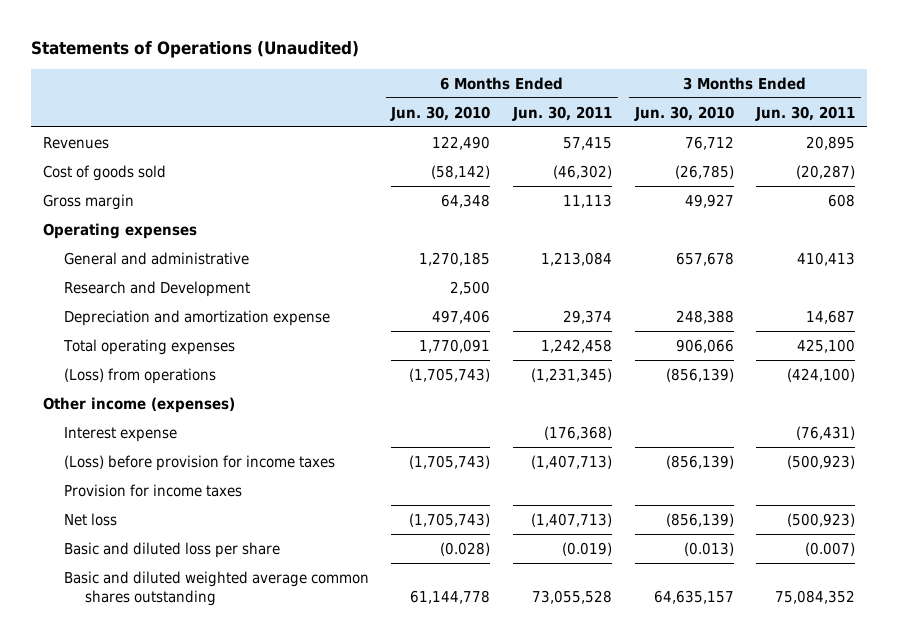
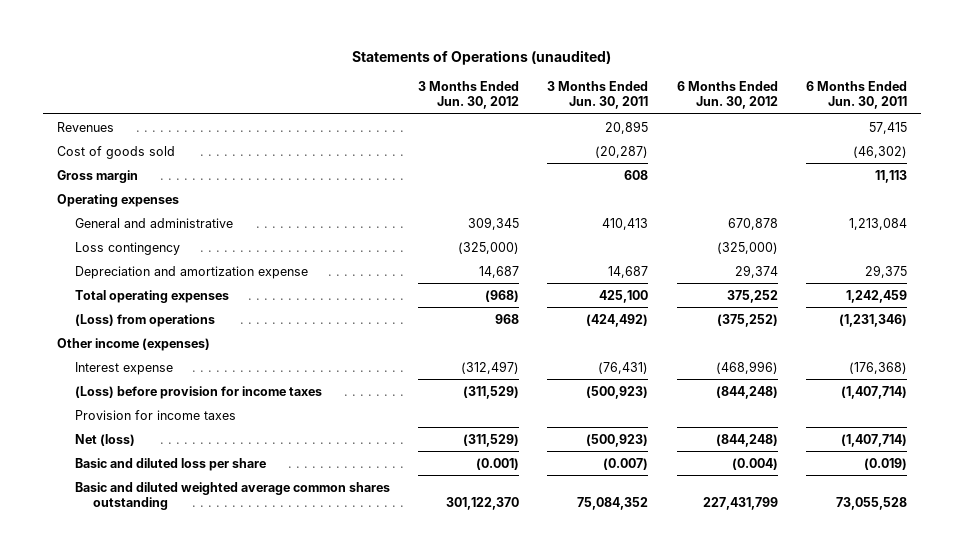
[31,41,360,59] Statements of Operations (Unaudited) -> [351,49,611,65] Statements of Operations (unaudited)
[390,105,491,121] Jun. 30, 2010 -> none
[633,105,734,121] Jun. 30, 2010 -> none
none -> [418,80,520,109] 3 Months Ended Jun. 30, 2012
none -> [676,80,778,109] 6 Months Ended Jun. 30, 2012
[63,280,250,297] Research and Development -> none
none -> [74,241,180,255] Loss contingency
[562,309,612,324] 29,374 -> [865,264,908,278] 29,375
[540,338,612,353] 1,242,458 -> [846,289,908,303] 1,242,459
[530,367,612,382] (1,231,345) -> [839,313,908,327] (1,231,346)
[787,367,856,382] (424,100) -> [586,313,649,327] (424,492)
[530,454,612,469] (1,407,713) -> [841,385,908,399] (1,407,714)
[63,512,117,526] Net loss -> [74,433,135,446] Net (loss)
[530,512,612,527] (1,407,713) -> [841,433,908,447] (1,407,714)

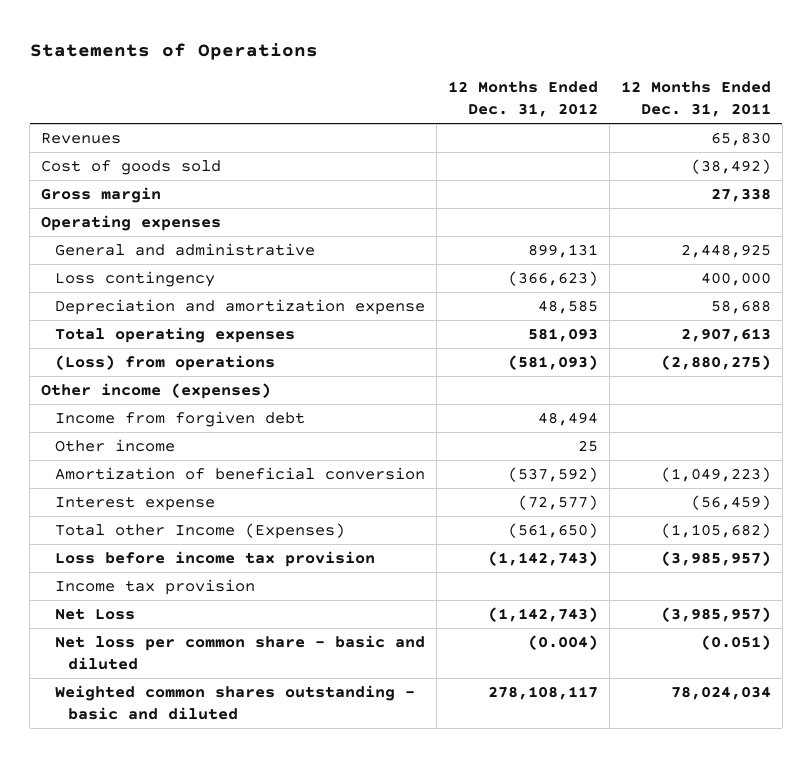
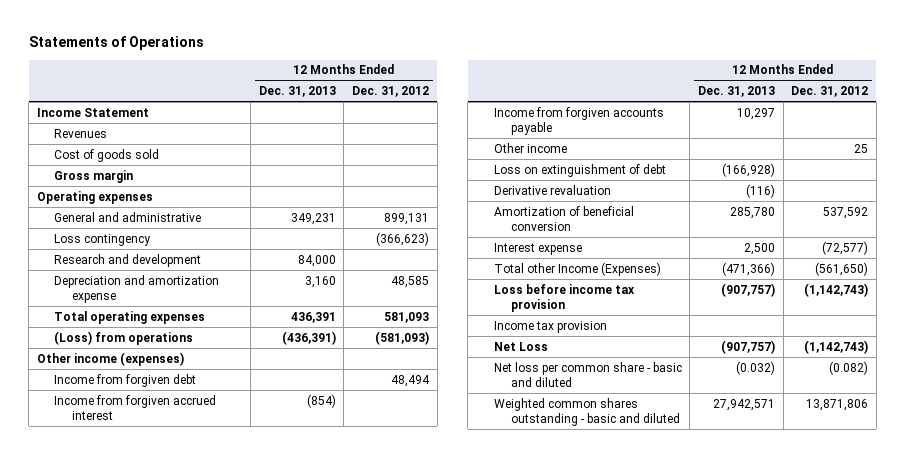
[620,81,771,118] 12 Months Ended Dec. 31, 2011 -> none
none -> [258,86,336,98] Dec. 31, 2013
none -> [36,107,149,117] Income Statement
none -> [54,253,202,267] Research and development
none -> [54,394,217,421] Income from forgiven accrued interest
none -> [493,106,664,136] Income from forgiven accounts payable
none -> [493,163,666,177] Loss on extinguishment of debt
none -> [493,184,611,195] Derivative revaluation
[507,467,598,483] (537,592) -> [823,206,869,219] 537,592
[527,635,598,651] (0.004) -> [829,360,869,375] (0.082)
[487,686,598,701] 278,108,117 -> [806,398,869,411] 13,871,806

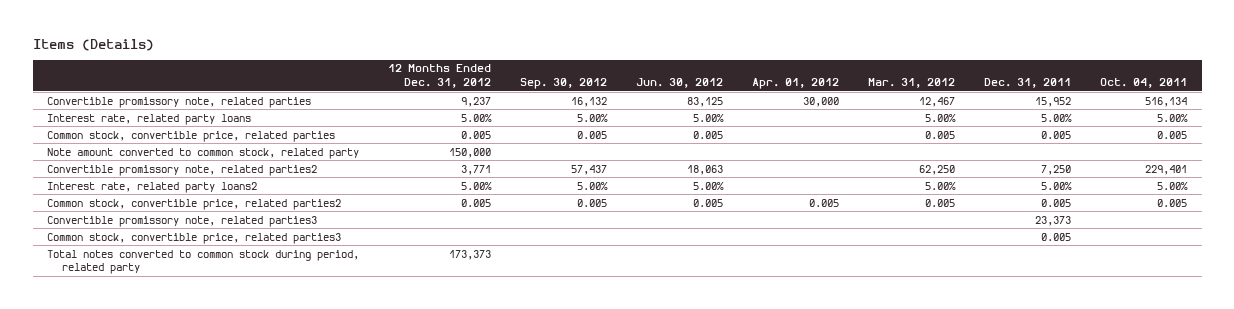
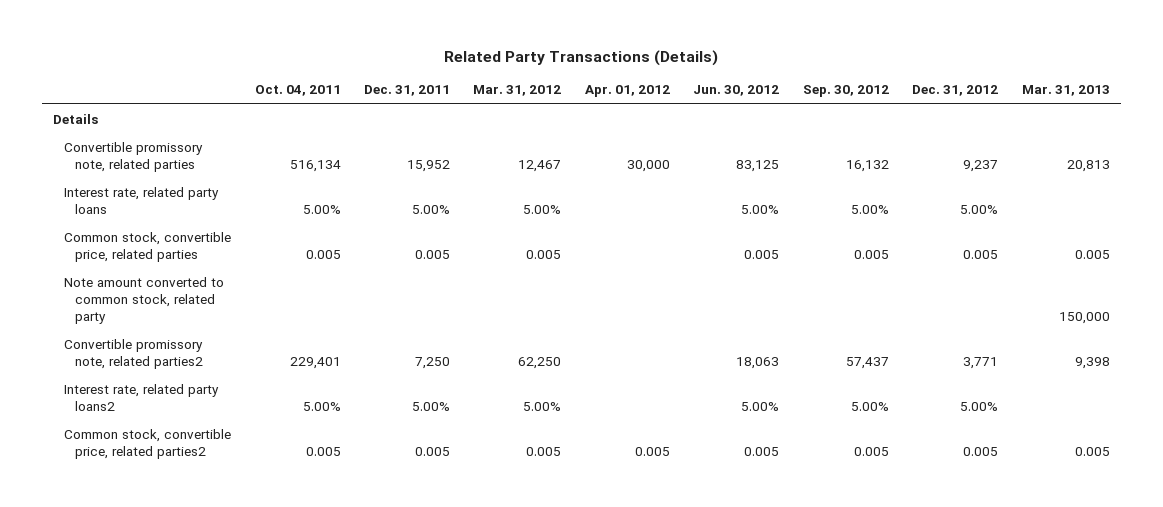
[32,39,154,52] Items (Details) -> [444,50,719,67] Related Party Transactions (Details)
[388,64,492,89] 12 Months Ended Dec. 31, 2012 -> none
none -> [912,85,999,97] Dec. 31, 2012
none -> [1021,85,1110,97] Mar. 31, 2013
none -> [53,113,99,124] Details
[47,215,318,227] Convertible promissory note, related parties3 -> none
[47,232,342,244] Common stock, convertible price, related parties3 -> none
[47,249,360,275] Total notes converted to common stock during period, related party -> none

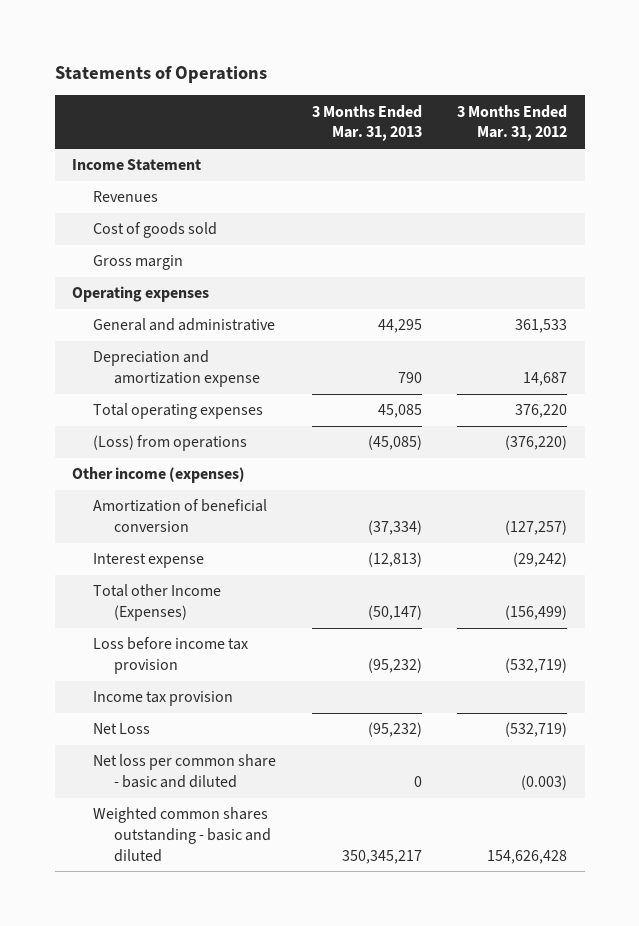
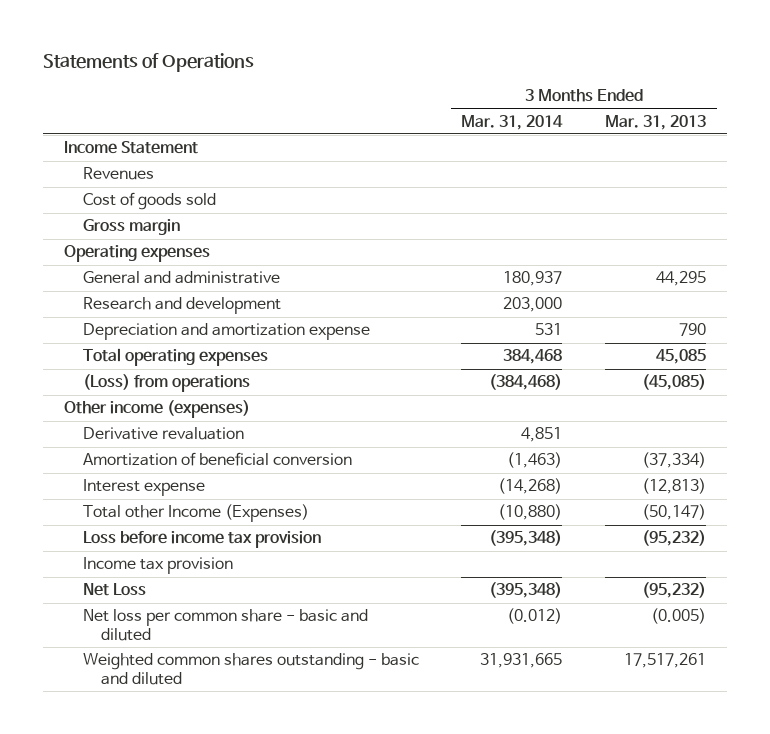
[457,104,568,142] 3 Months Ended Mar. 31, 2012 -> none
none -> [461,114,564,130] Mar. 31, 2014
none -> [82,297,281,315] Research and development
none -> [82,427,244,441] Derivative revaluation
[413,775,422,787] 0 -> [651,608,707,625] (0.005)
[341,849,422,864] 350,345,217 -> [624,653,707,669] 17,517,261

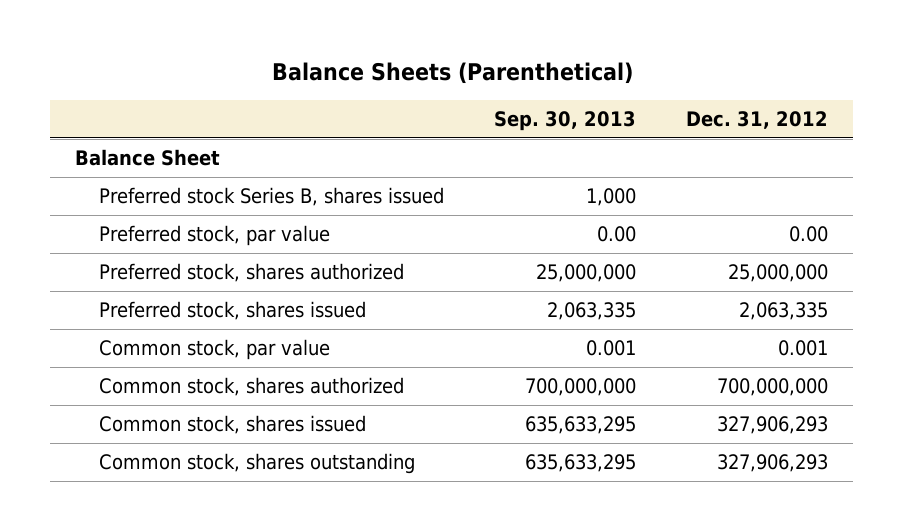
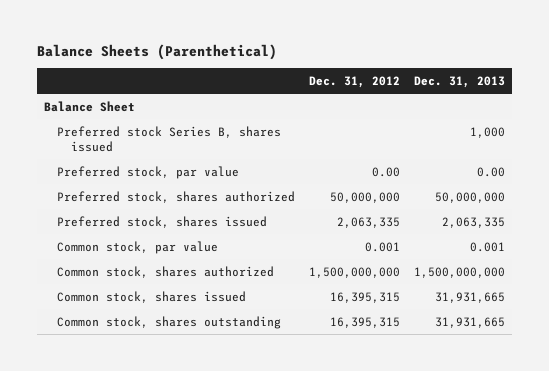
[493,110,636,131] Sep. 30, 2013 -> none
none -> [413,76,505,89] Dec. 31, 2013
[727,264,828,283] 25,000,000 -> [330,191,401,203] 50,000,000
[716,378,828,397] 700,000,000 -> [309,266,401,278] 1,500,000,000
[716,416,828,435] 327,906,293 -> [330,291,401,303] 16,395,315
[716,454,828,473] 327,906,293 -> [330,316,401,328] 16,395,315

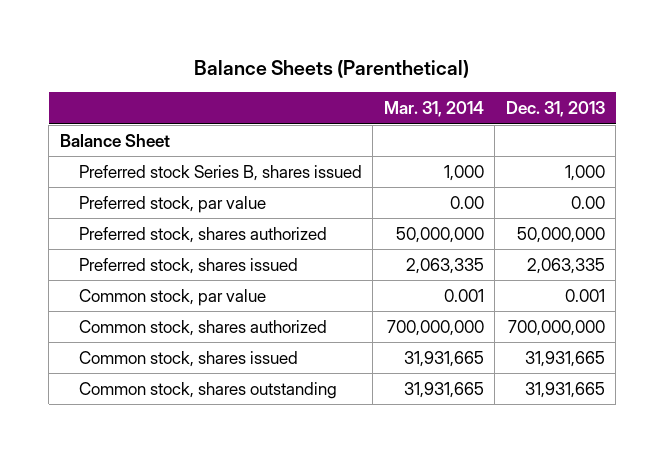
[309,76,401,89] Dec. 31, 2012 -> none
none -> [383,101,484,118] Mar. 31, 2014
[413,266,505,278] 1,500,000,000 -> [507,319,605,336] 700,000,000

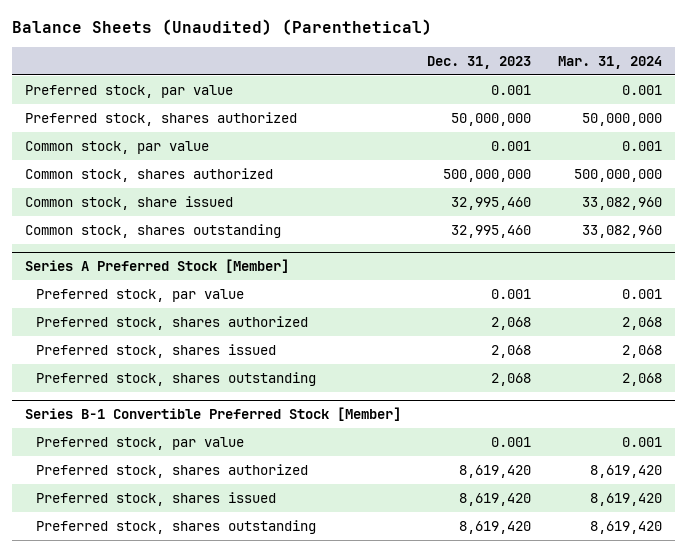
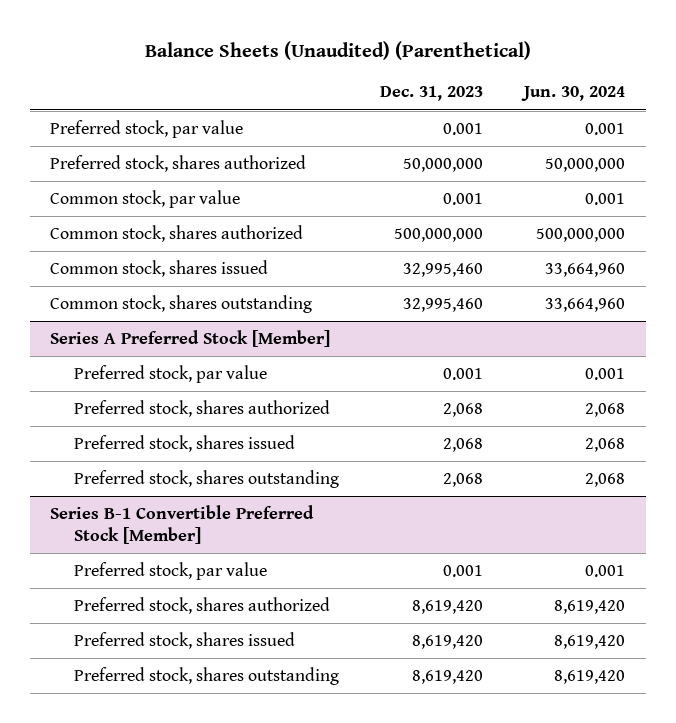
[557,55,662,69] Mar. 31, 2024 -> none
none -> [521,86,626,102] Jun. 30, 2024
[25,195,234,210] Common stock, share issued -> [50,260,269,278] Common stock, shares issued

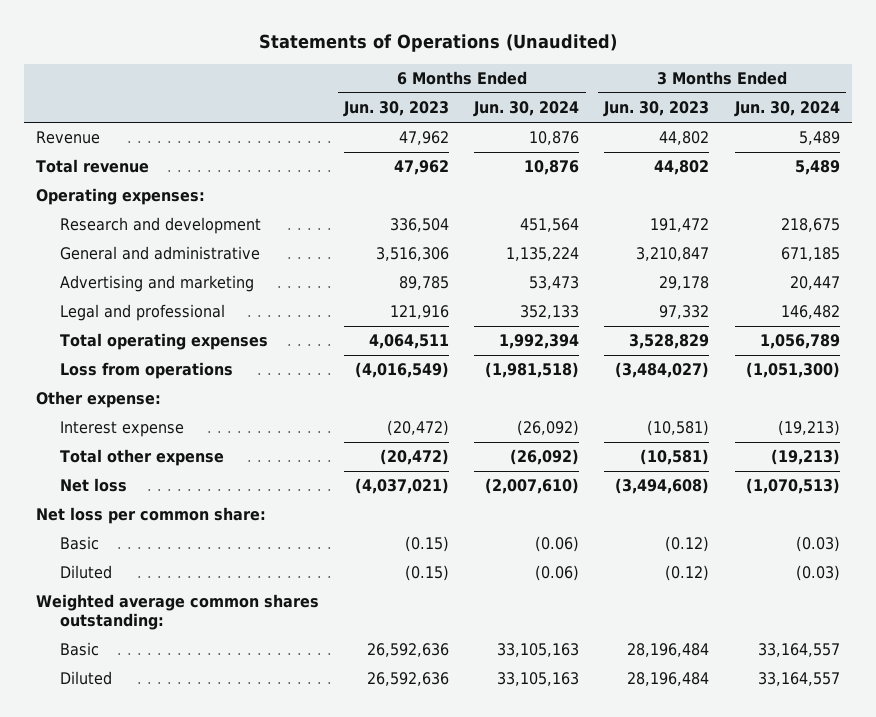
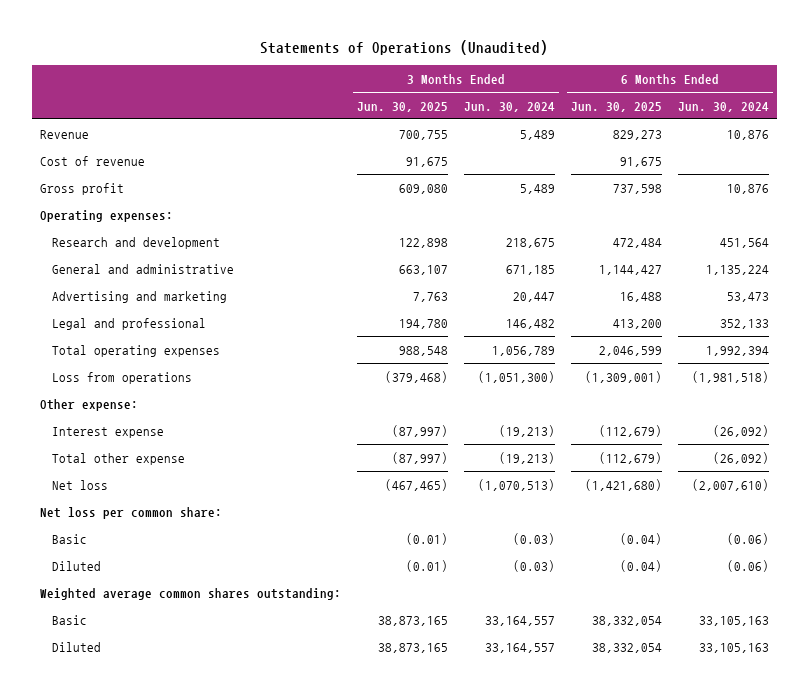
[343,101,450,118] Jun. 30, 2023 -> none
[603,101,710,118] Jun. 30, 2023 -> none
none -> [356,101,448,112] Jun. 30, 2025
none -> [570,101,662,112] Jun. 30, 2025
none -> [39,155,145,166] Cost of revenue
[36,159,150,174] Total revenue -> [39,182,124,195] Gross profit

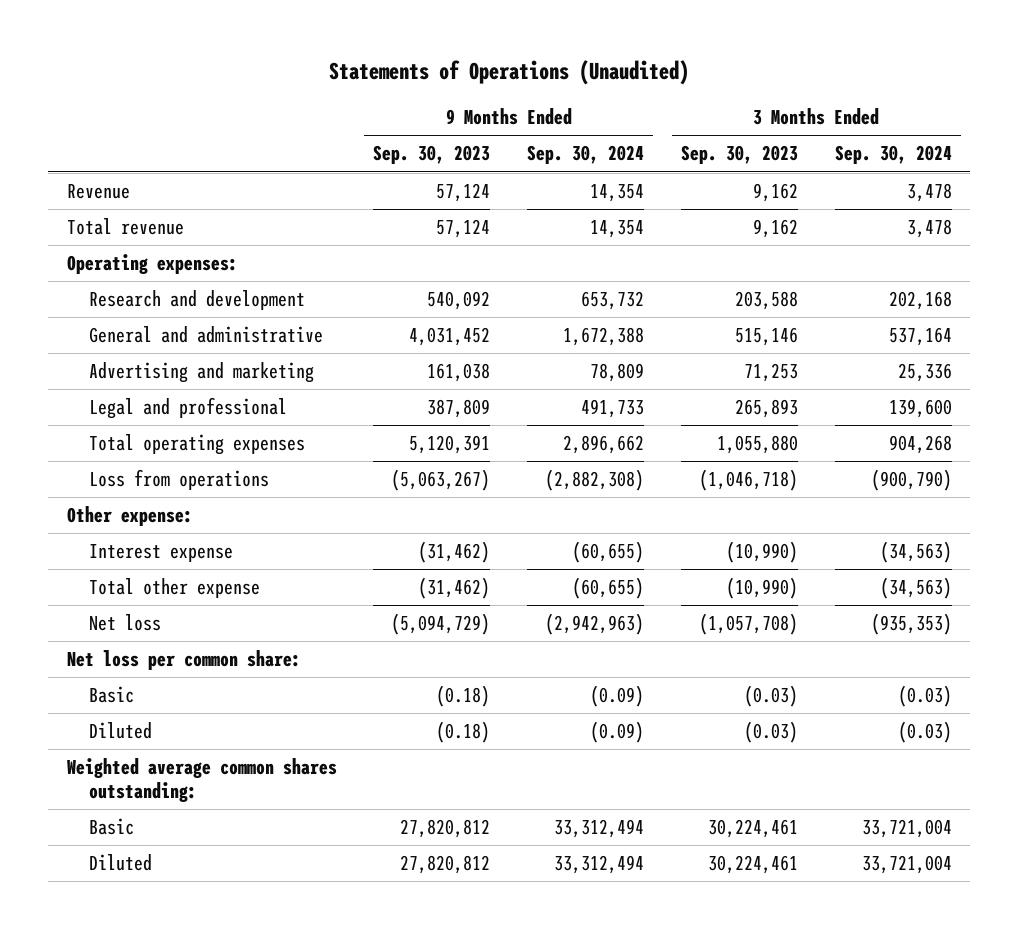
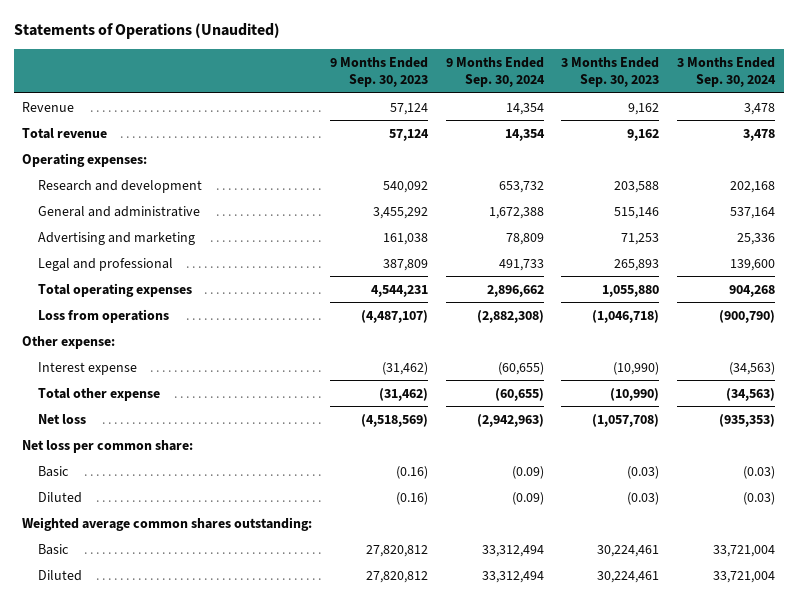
[409,327,491,347] 4,031,452 -> [373,206,429,219] 3,455,292
[409,435,491,455] 5,120,391 -> [371,284,429,297] 4,544,231
[391,469,491,492] (5,063,267) -> [361,309,429,323] (4,487,107)
[391,613,491,636] (5,094,729) -> [361,413,429,427] (4,518,569)
[436,685,491,708] (0.18) -> [396,465,429,479] (0.16)
[436,721,491,744] (0.18) -> [396,491,429,505] (0.16)

